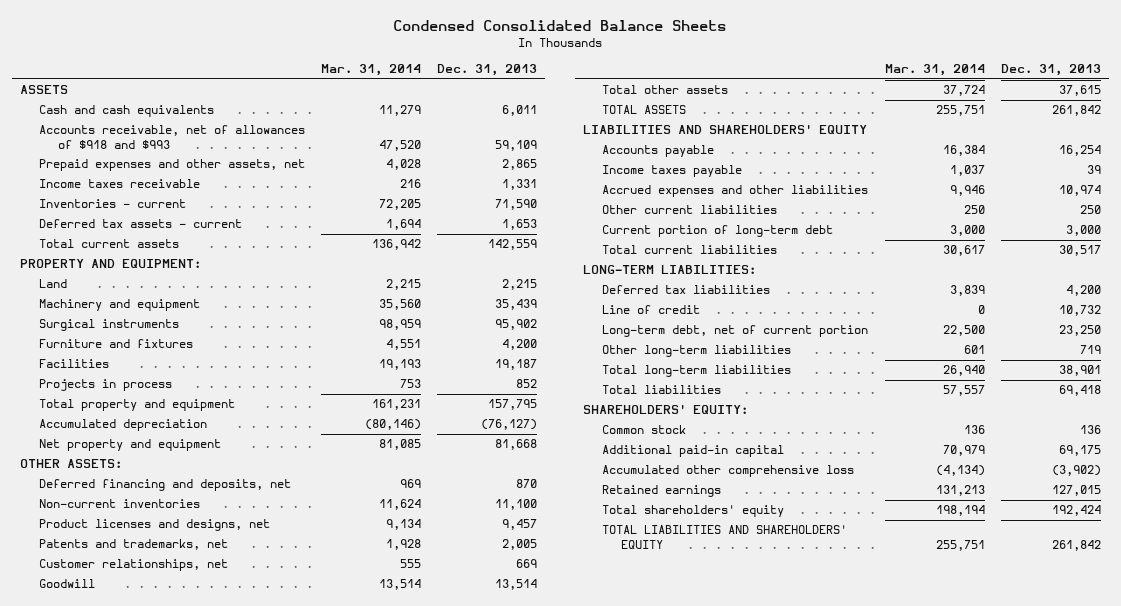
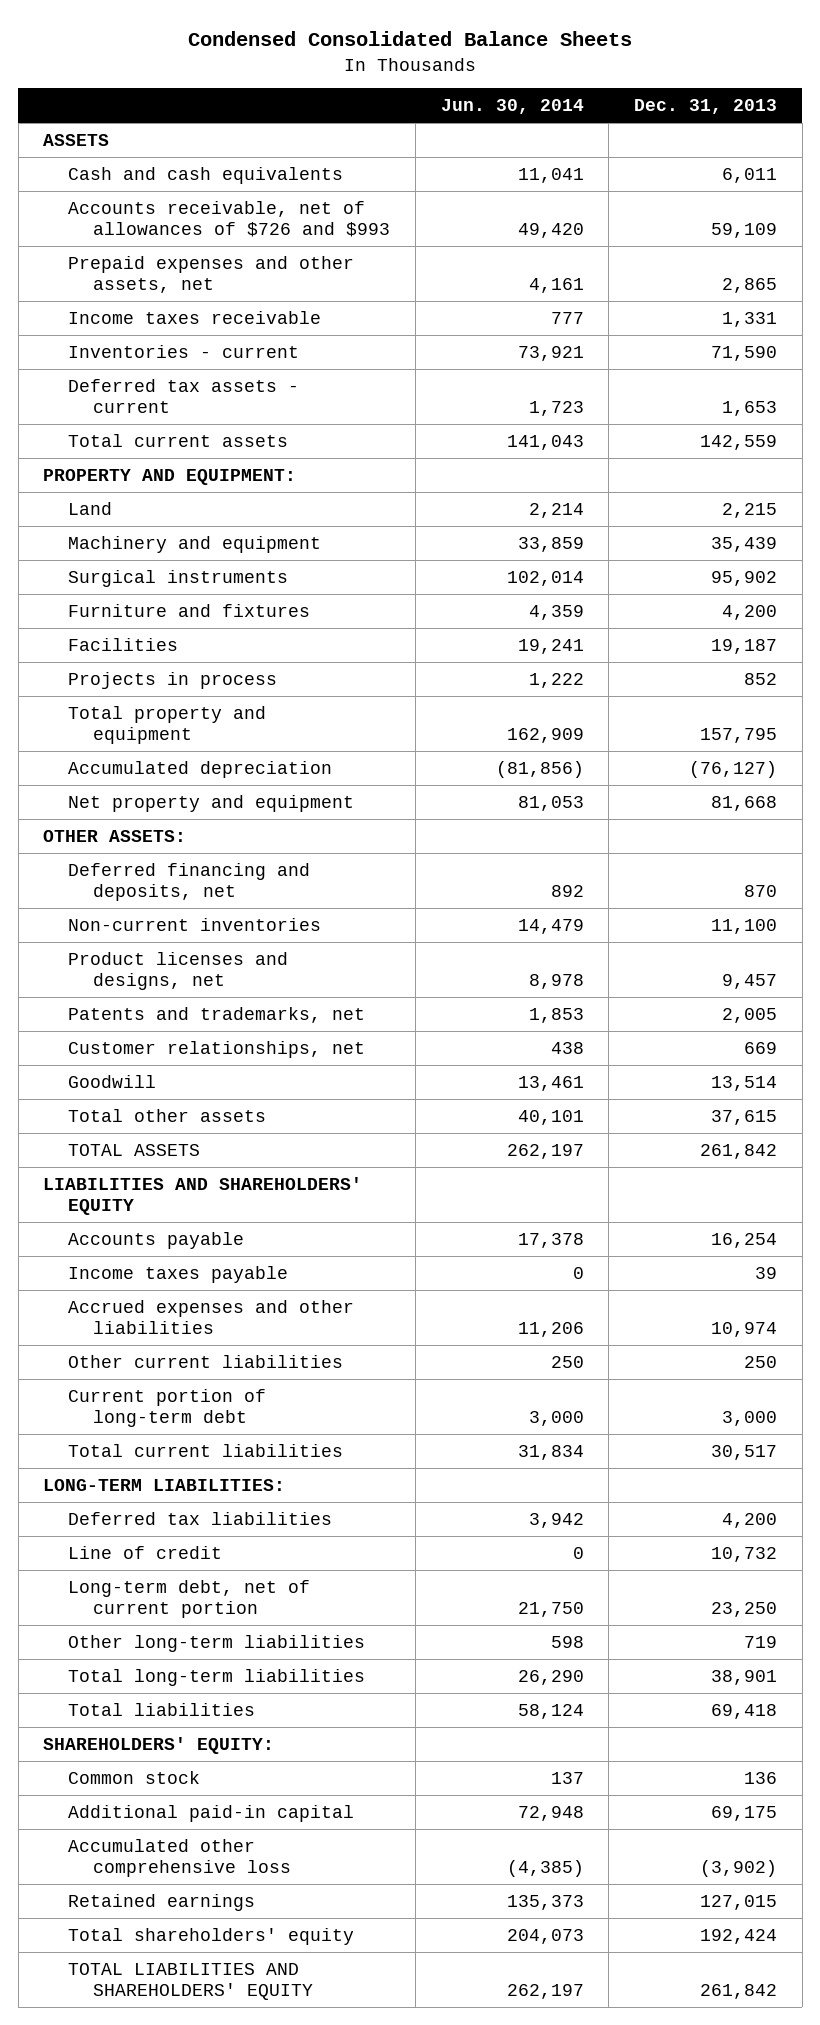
[320,64,421,77] Mar. 31, 2014 -> none
none -> [440,99,584,115] Jun. 30, 2014
[38,125,305,149] Accounts receivable, net of allowances of $918 and $993 -> [68,200,391,237] Accounts receivable, net of allowances of $726 and $993

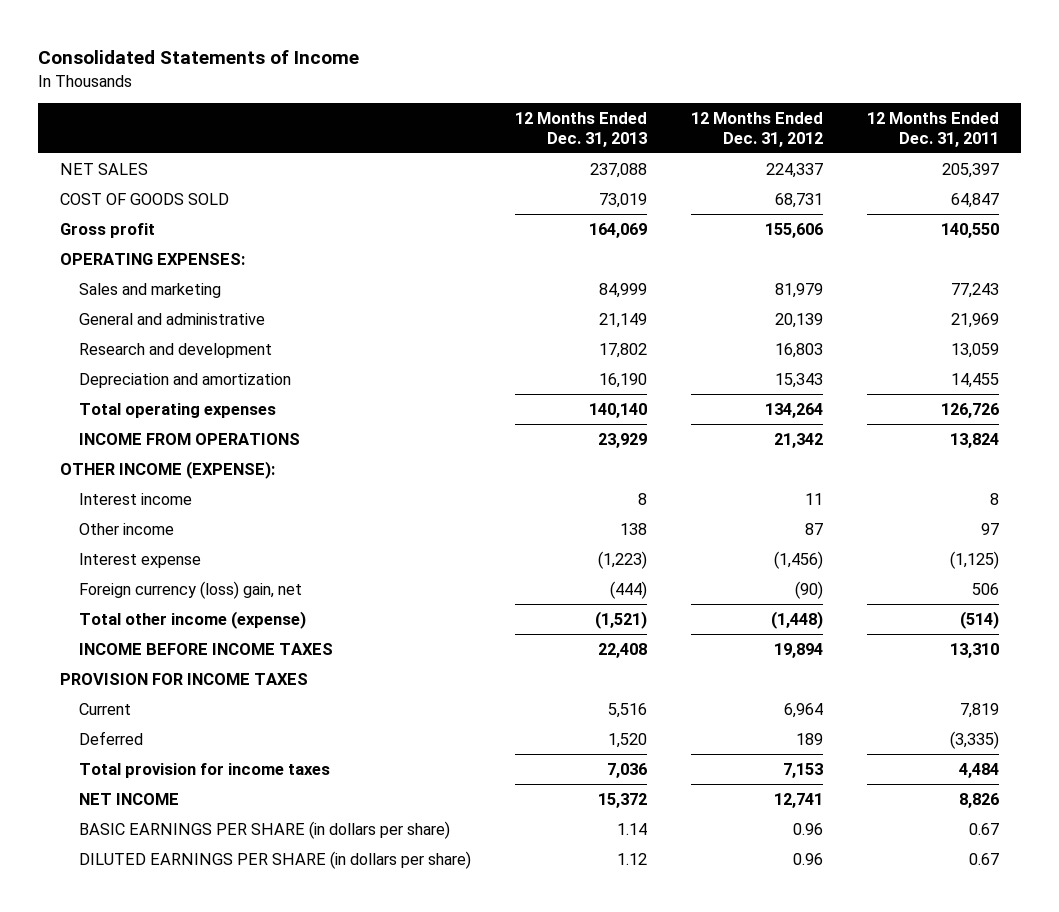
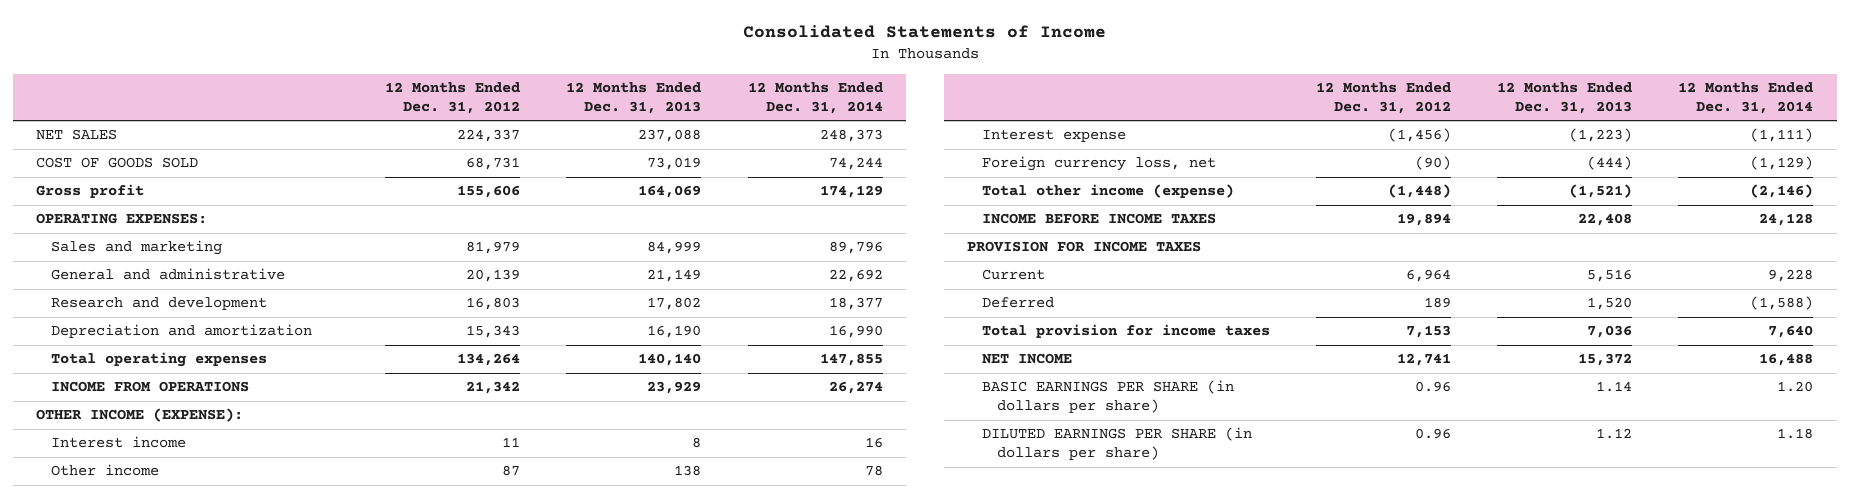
[866,112,999,147] 12 Months Ended Dec. 31, 2011 -> none
none -> [747,82,883,114] 12 Months Ended Dec. 31, 2014
[79,580,303,599] Foreign currency (loss) gain, net -> [981,156,1216,172] Foreign currency loss, net

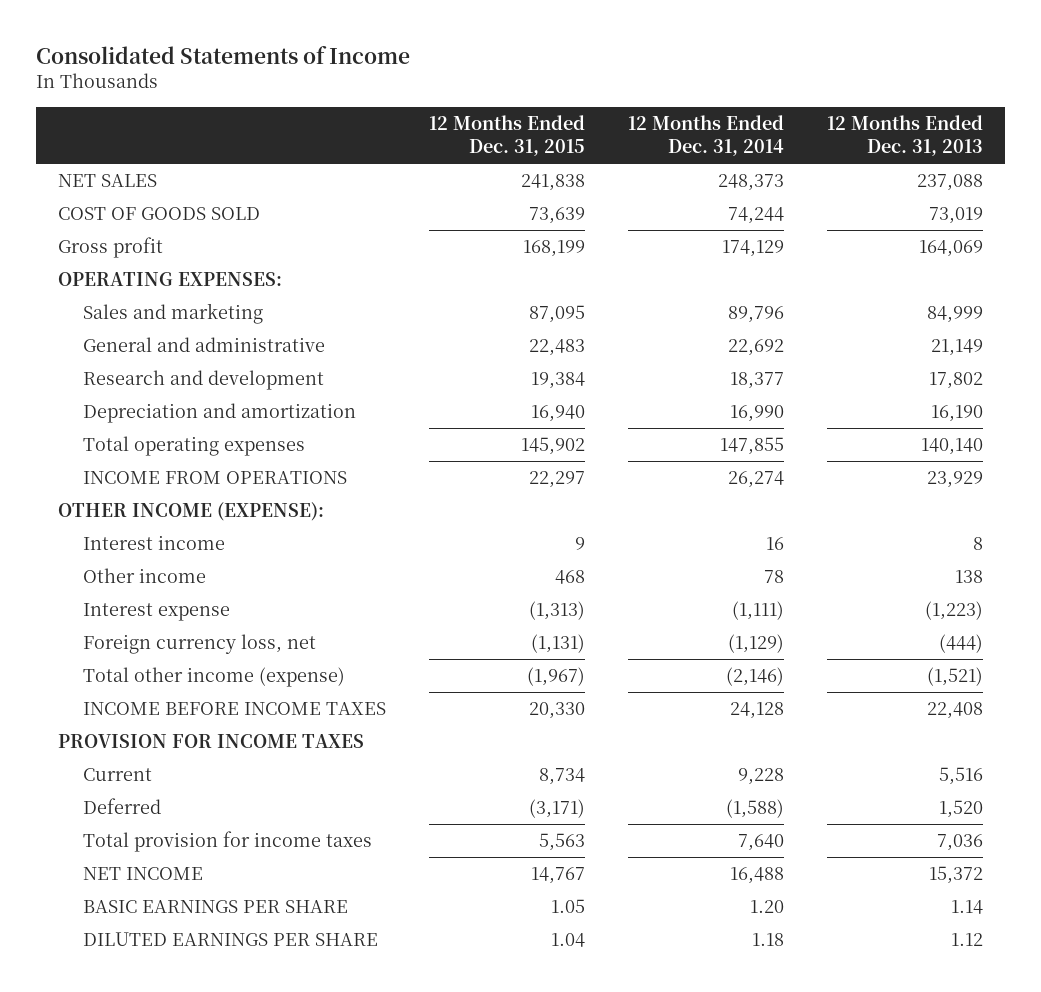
[385,82,521,114] 12 Months Ended Dec. 31, 2012 -> none
none -> [428,114,585,157] 12 Months Ended Dec. 31, 2015
[981,380,1234,414] BASIC EARNINGS PER SHARE (in dollars per share) -> [82,900,348,914] BASIC EARNINGS PER SHARE
[981,427,1252,461] DILUTED EARNINGS PER SHARE (in dollars per share) -> [82,932,378,947] DILUTED EARNINGS PER SHARE

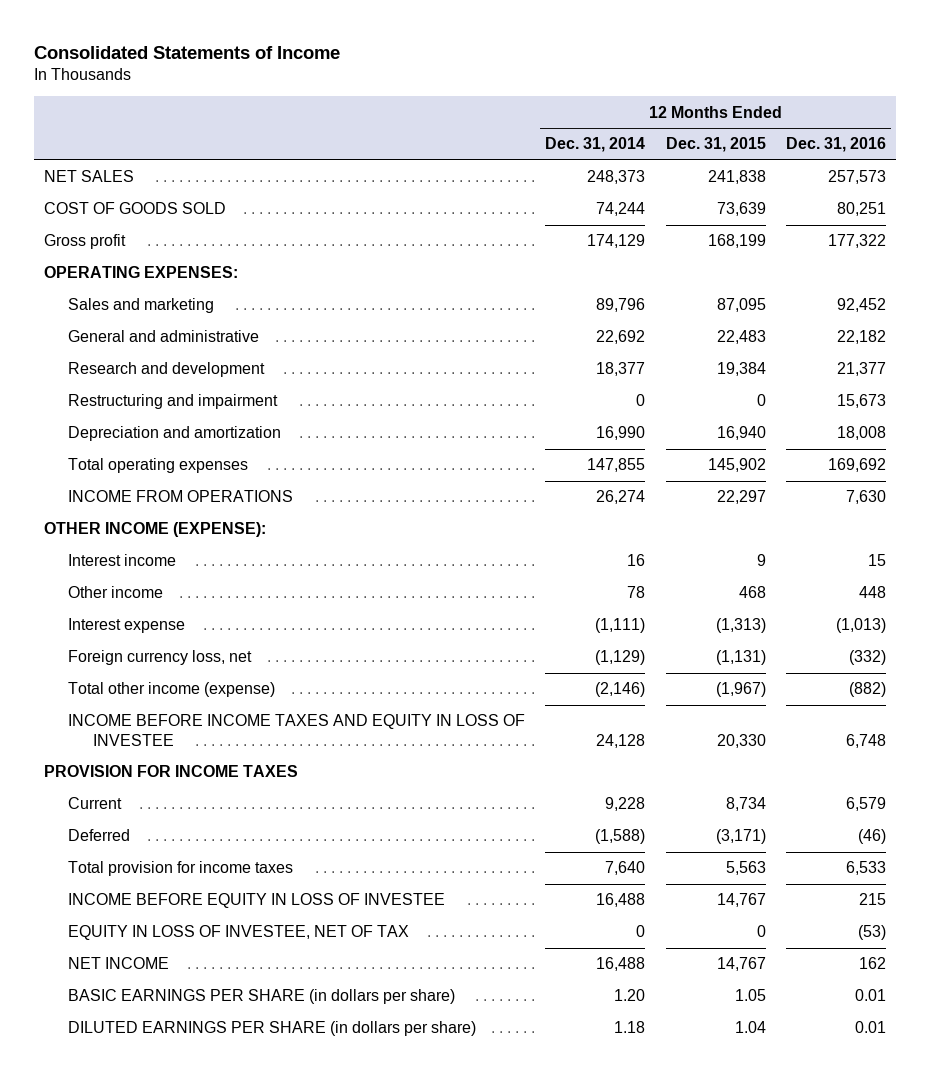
[827,114,984,157] 12 Months Ended Dec. 31, 2013 -> none
none -> [786,137,887,153] Dec. 31, 2016
none -> [68,394,279,410] Restructuring and impairment
[82,702,386,716] INCOME BEFORE INCOME TAXES -> [68,714,526,747] INCOME BEFORE INCOME TAXES AND EQUITY IN LOSS OF INVESTEE
none -> [68,893,446,909] INCOME BEFORE EQUITY IN LOSS OF INVESTEE
none -> [68,925,410,941] EQUITY IN LOSS OF INVESTEE, NET OF TAX
[82,900,348,914] BASIC EARNINGS PER SHARE -> [68,989,456,1005] BASIC EARNINGS PER SHARE (in dollars per share)
[82,932,378,947] DILUTED EARNINGS PER SHARE -> [68,1021,477,1037] DILUTED EARNINGS PER SHARE (in dollars per share)

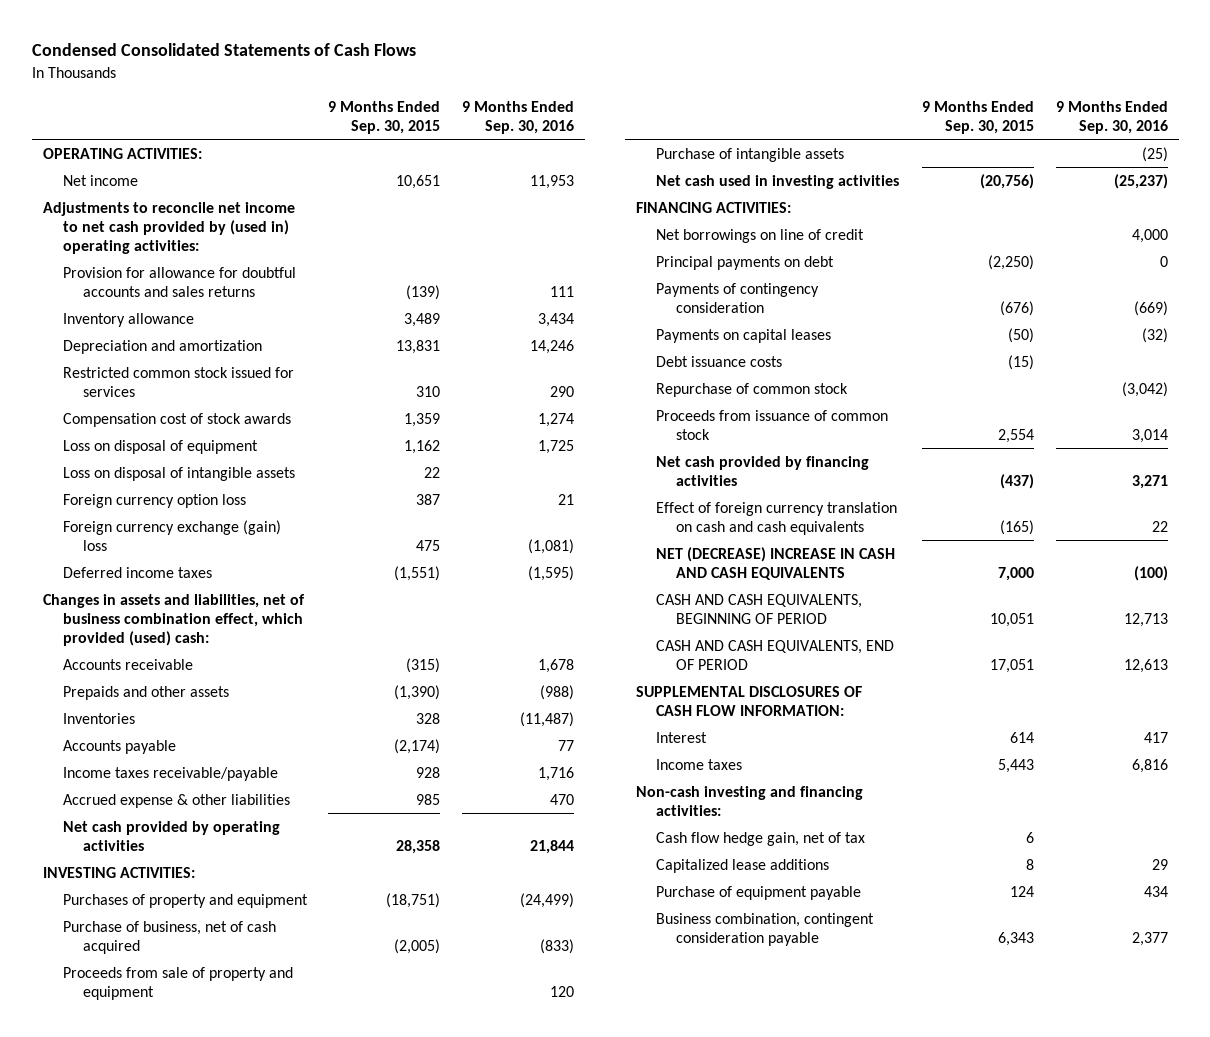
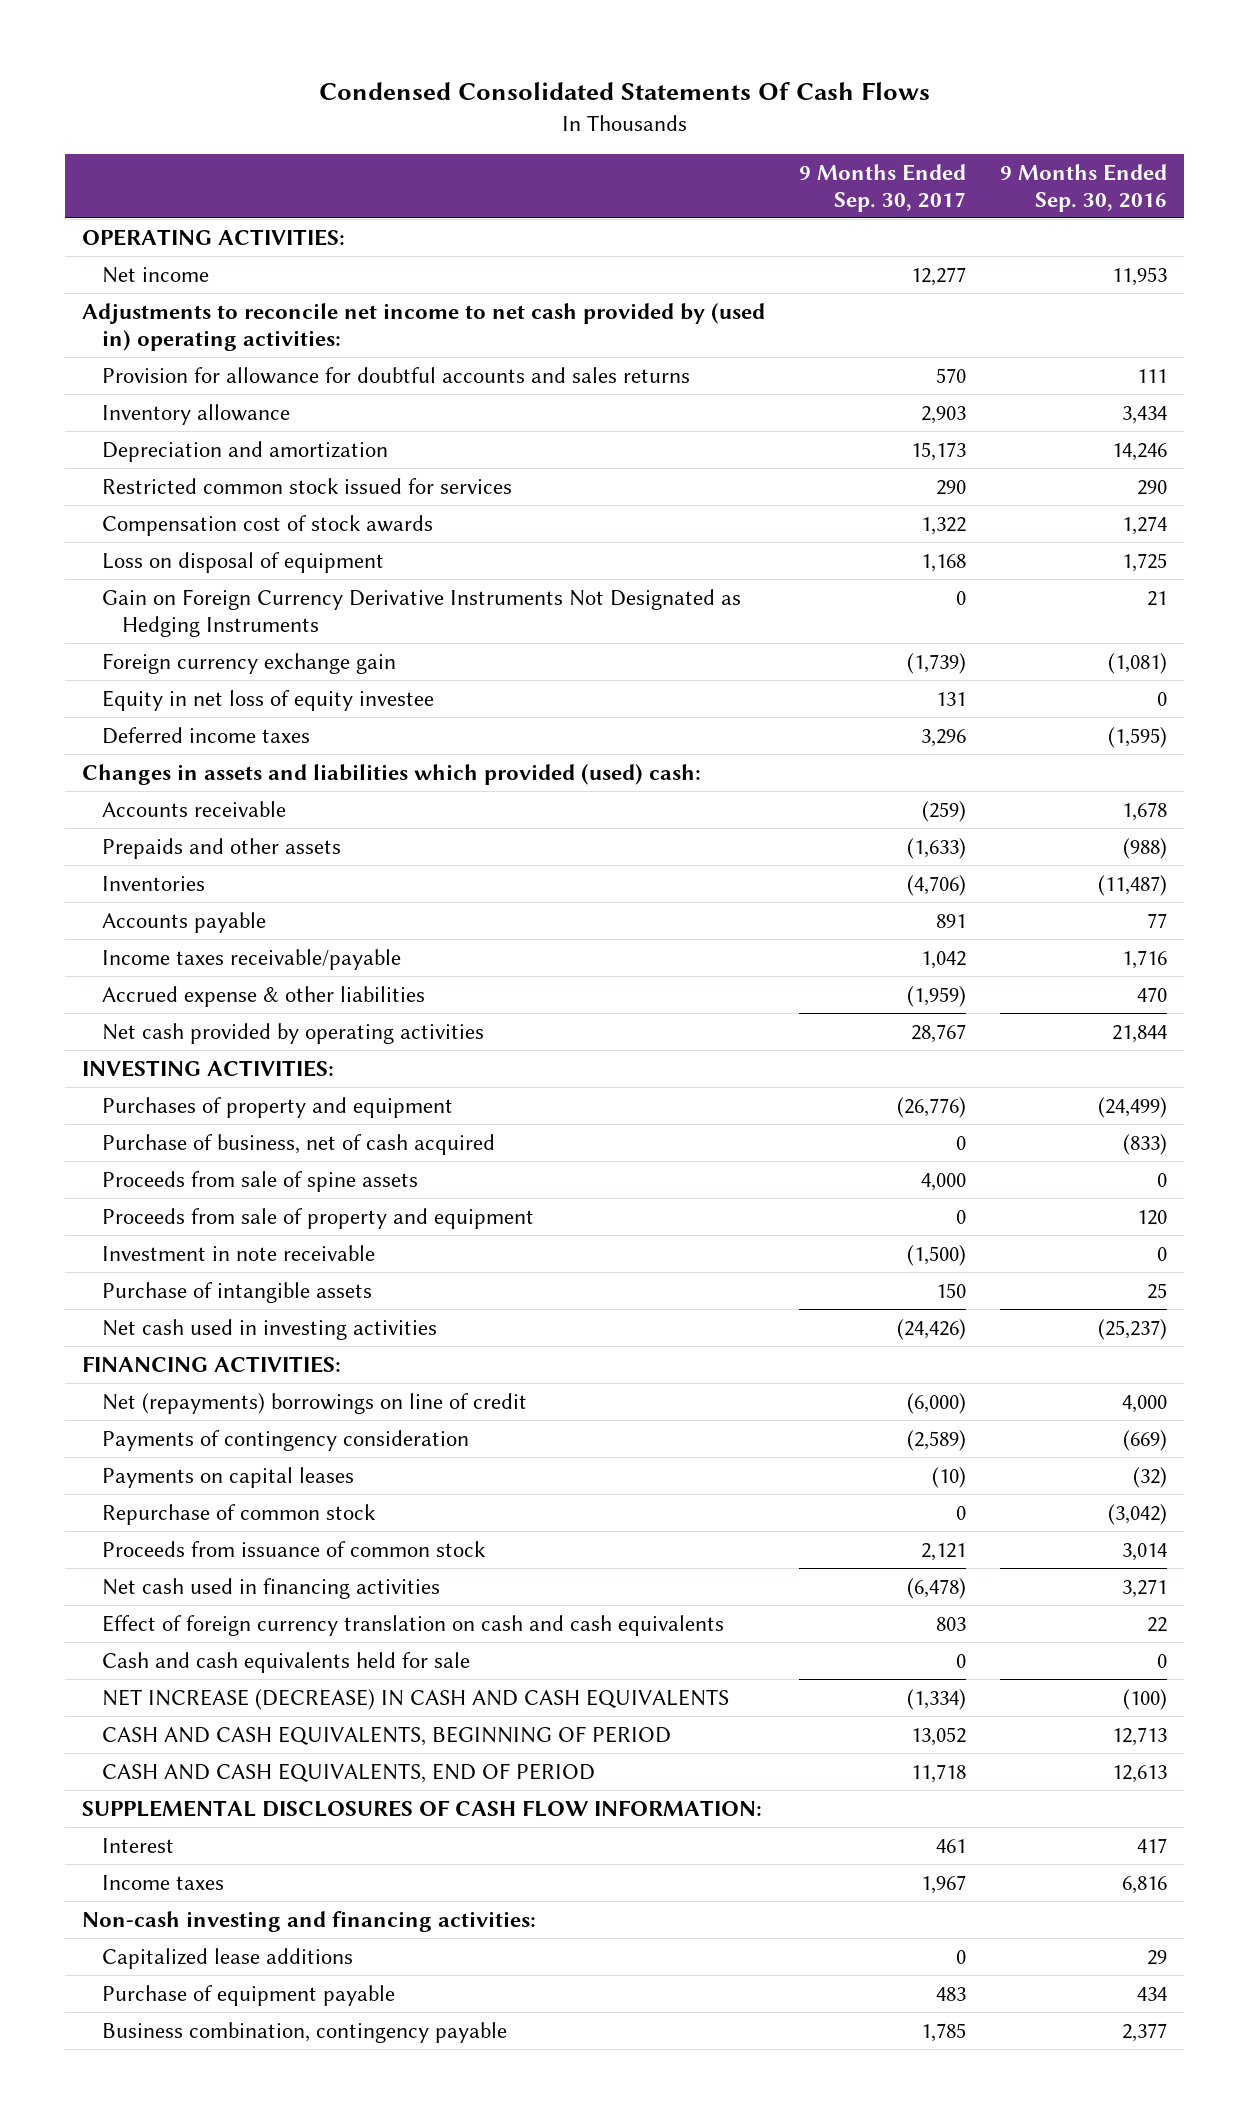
[31,43,416,57] Condensed Consolidated Statements of Cash Flows -> [318,82,930,101] Condensed Consolidated Statements Of Cash Flows
[328,101,441,135] 9 Months Ended Sep. 30, 2015 -> none
none -> [799,163,967,212] 9 Months Ended Sep. 30, 2017
[62,466,295,481] Loss on disposal of intangible assets -> none
[62,493,246,508] Foreign currency option loss -> none
none -> [102,589,742,637] Gain on Foreign Currency Derivative Instruments Not Designated as Hedging Instruments
[62,519,281,551] Foreign currency exchange (gain) loss -> [102,653,397,675] Foreign currency exchange gain
none -> [102,690,435,712] Equity in net loss of equity investee
[42,593,305,646] Changes in assets and liabilities, net of business combination effect, which provided (used) cash: -> [82,764,702,786] Changes in assets and liabilities which provided (used) cash:
none -> [102,1171,419,1193] Proceeds from sale of spine assets
none -> [102,1245,376,1262] Investment in note receivable
[1141,146,1168,162] (25) -> [1147,1283,1168,1300] 25
[655,255,834,270] Principal payments on debt -> none
[655,228,864,243] Net borrowings on line of credit -> [102,1393,528,1415] Net (repayments) borrowings on line of credit
[655,355,782,367] Debt issuance costs -> none
[655,455,869,486] Net cash provided by financing activities -> [102,1578,441,1600] Net cash used in financing activities
none -> [102,1652,471,1674] Cash and cash equivalents held for sale
[655,546,895,580] NET (DECREASE) INCREASE IN CASH AND CASH EQUIVALENTS -> [102,1689,730,1711] NET INCREASE (DECREASE) IN CASH AND CASH EQUIVALENTS
[655,831,865,846] Cash flow hedge gain, net of tax -> none
[655,912,874,946] Business combination, contingent consideration payable -> [102,2022,508,2044] Business combination, contingency payable

